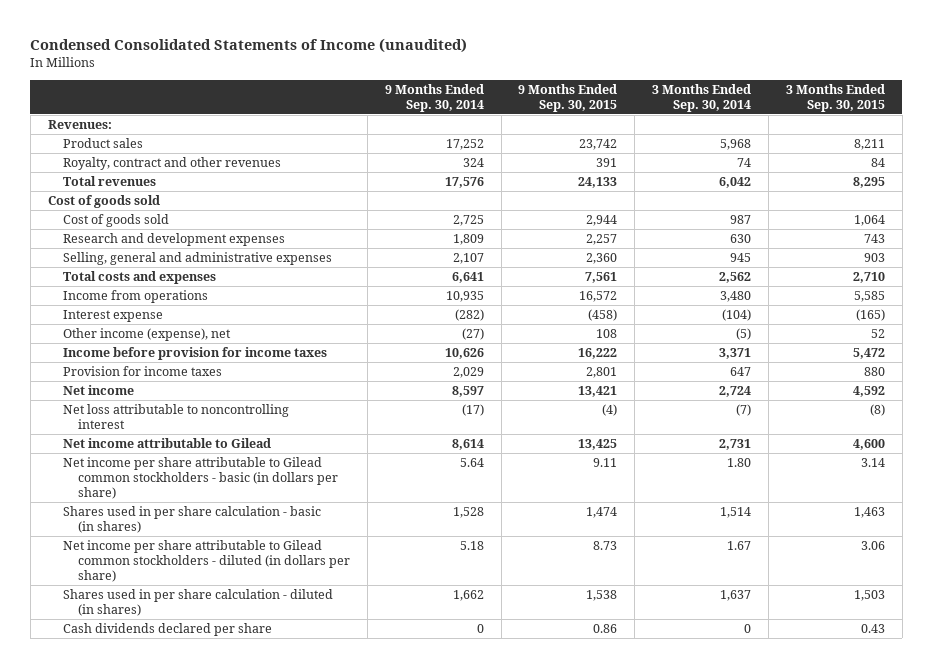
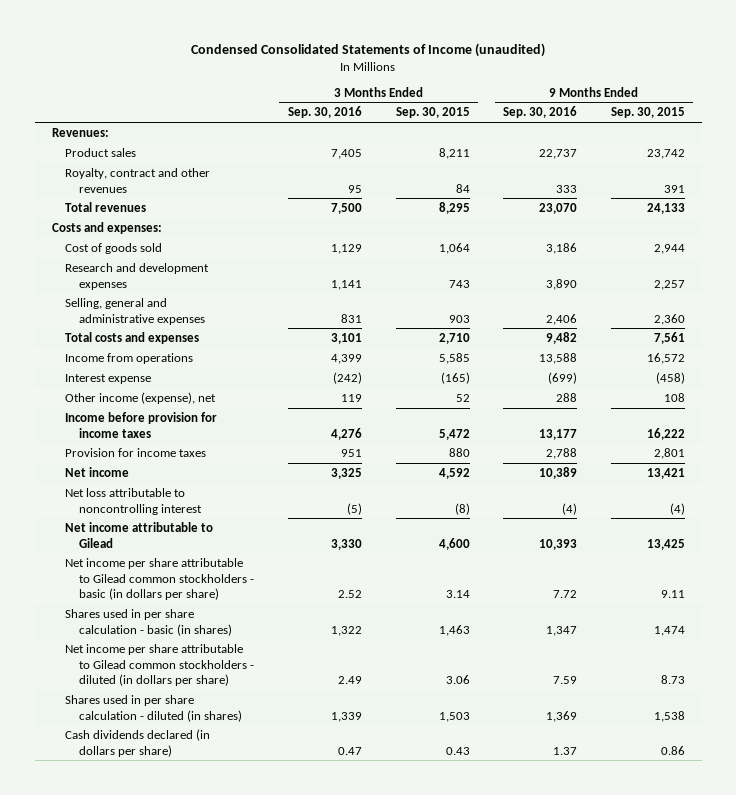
[384,83,484,112] 9 Months Ended Sep. 30, 2014 -> none
[652,83,752,112] 3 Months Ended Sep. 30, 2014 -> none
none -> [287,106,362,119] Sep. 30, 2016
none -> [503,106,578,119] Sep. 30, 2016
[47,195,160,209] Cost of goods sold -> [51,221,162,234] Costs and expenses:
[62,623,272,637] Cash dividends declared per share -> [65,728,211,757] Cash dividends declared (in dollars per share)

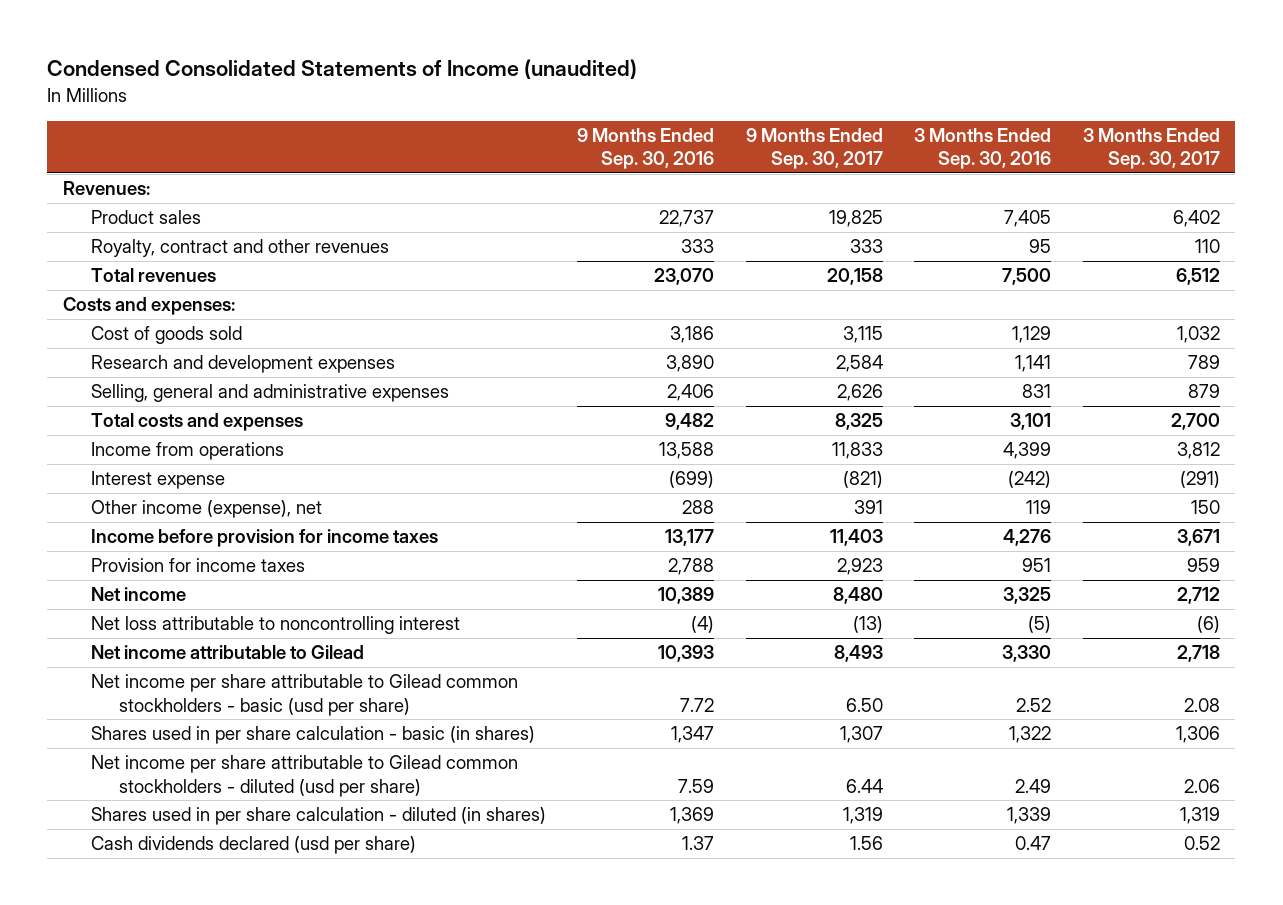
[395,107,470,119] Sep. 30, 2015 -> none
[610,107,685,119] Sep. 30, 2015 -> none
none -> [745,127,883,170] 9 Months Ended Sep. 30, 2017
none -> [1082,127,1220,170] 3 Months Ended Sep. 30, 2017
[65,557,255,601] Net income per share attributable to Gilead common stockholders - basic (in dollars per share) -> [90,674,518,716] Net income per share attributable to Gilead common stockholders - basic (usd per share)
[65,643,255,687] Net income per share attributable to Gilead common stockholders - diluted (in dollars per share) -> [90,755,518,797] Net income per share attributable to Gilead common stockholders - diluted (usd per share)
[65,728,211,757] Cash dividends declared (in dollars per share) -> [90,836,416,855] Cash dividends declared (usd per share)

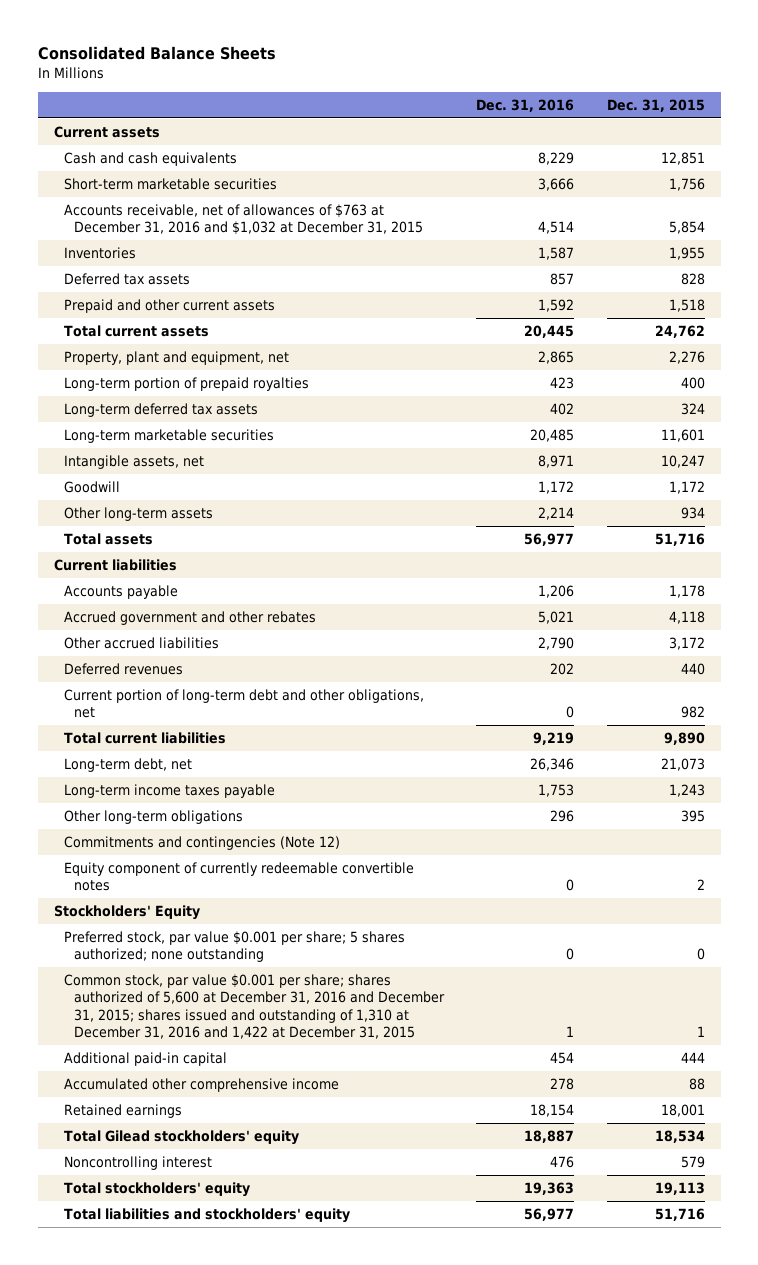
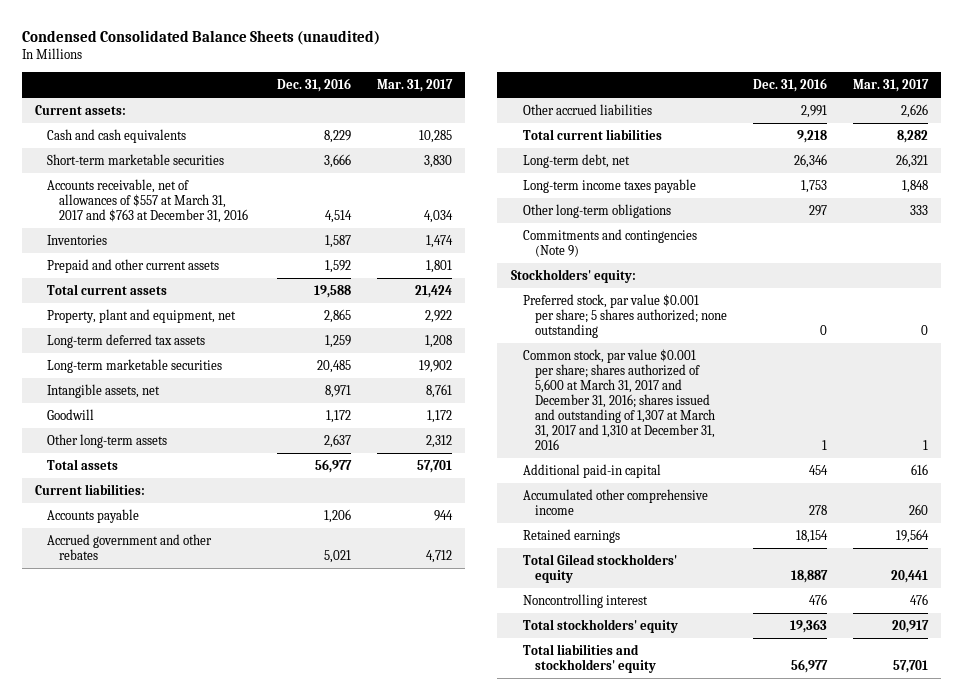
[37,46,276,61] Consolidated Balance Sheets -> [21,29,380,45] Condensed Consolidated Balance Sheets (unaudited)
[606,98,705,112] Dec. 31, 2015 -> none
none -> [377,78,454,92] Mar. 31, 2017
[53,126,160,139] Current assets -> [34,104,126,115] Current assets:
[63,204,424,236] Accounts receivable, net of allowances of $763 at December 31, 2016 and $1,032 at December 31, 2015 -> [46,178,248,223] Accounts receivable, net of allowances of $557 at March 31, 2017 and $763 at December 31, 2016
[63,273,190,286] Deferred tax assets -> none
[524,325,575,339] 20,445 -> [314,284,352,298] 19,588
[63,377,309,392] Long-term portion of prepaid royalties -> none
[550,403,575,416] 402 -> [325,334,352,348] 1,259
[538,507,575,521] 2,214 -> [324,433,352,448] 2,637
[53,559,177,572] Current liabilities -> [34,483,145,495] Current liabilities:
[63,663,183,676] Deferred revenues -> none
[63,689,424,719] Current portion of long-term debt and other obligations, net -> none
[538,637,575,651] 2,790 -> [800,104,827,118] 2,991
[533,732,575,746] 9,219 -> [796,129,827,143] 9,218
[63,862,414,892] Equity component of currently redeemable convertible notes -> none
[550,810,575,823] 296 -> [808,204,827,216] 297
[63,836,340,851] Commitments and contingencies (Note 12) -> [522,228,697,257] Commitments and contingencies (Note 9)
[53,905,200,921] Stockholders' Equity -> [510,268,636,283] Stockholders' equity:
[63,974,446,1039] Common stock, par value $0.001 per share; shares authorized of 5,600 at December 31, 2016 and December 31, 2015; shares issued and outstanding of 1,310 at December 31, 2016 and 1,422 at December 31, 2015 -> [522,348,715,450] Common stock, par value $0.001 per share; shares authorized of 5,600 at March 31, 2017 and December 31, 2016; shares issued and outstanding of 1,307 at March 31, 2017 and 1,310 at December 31, 2016

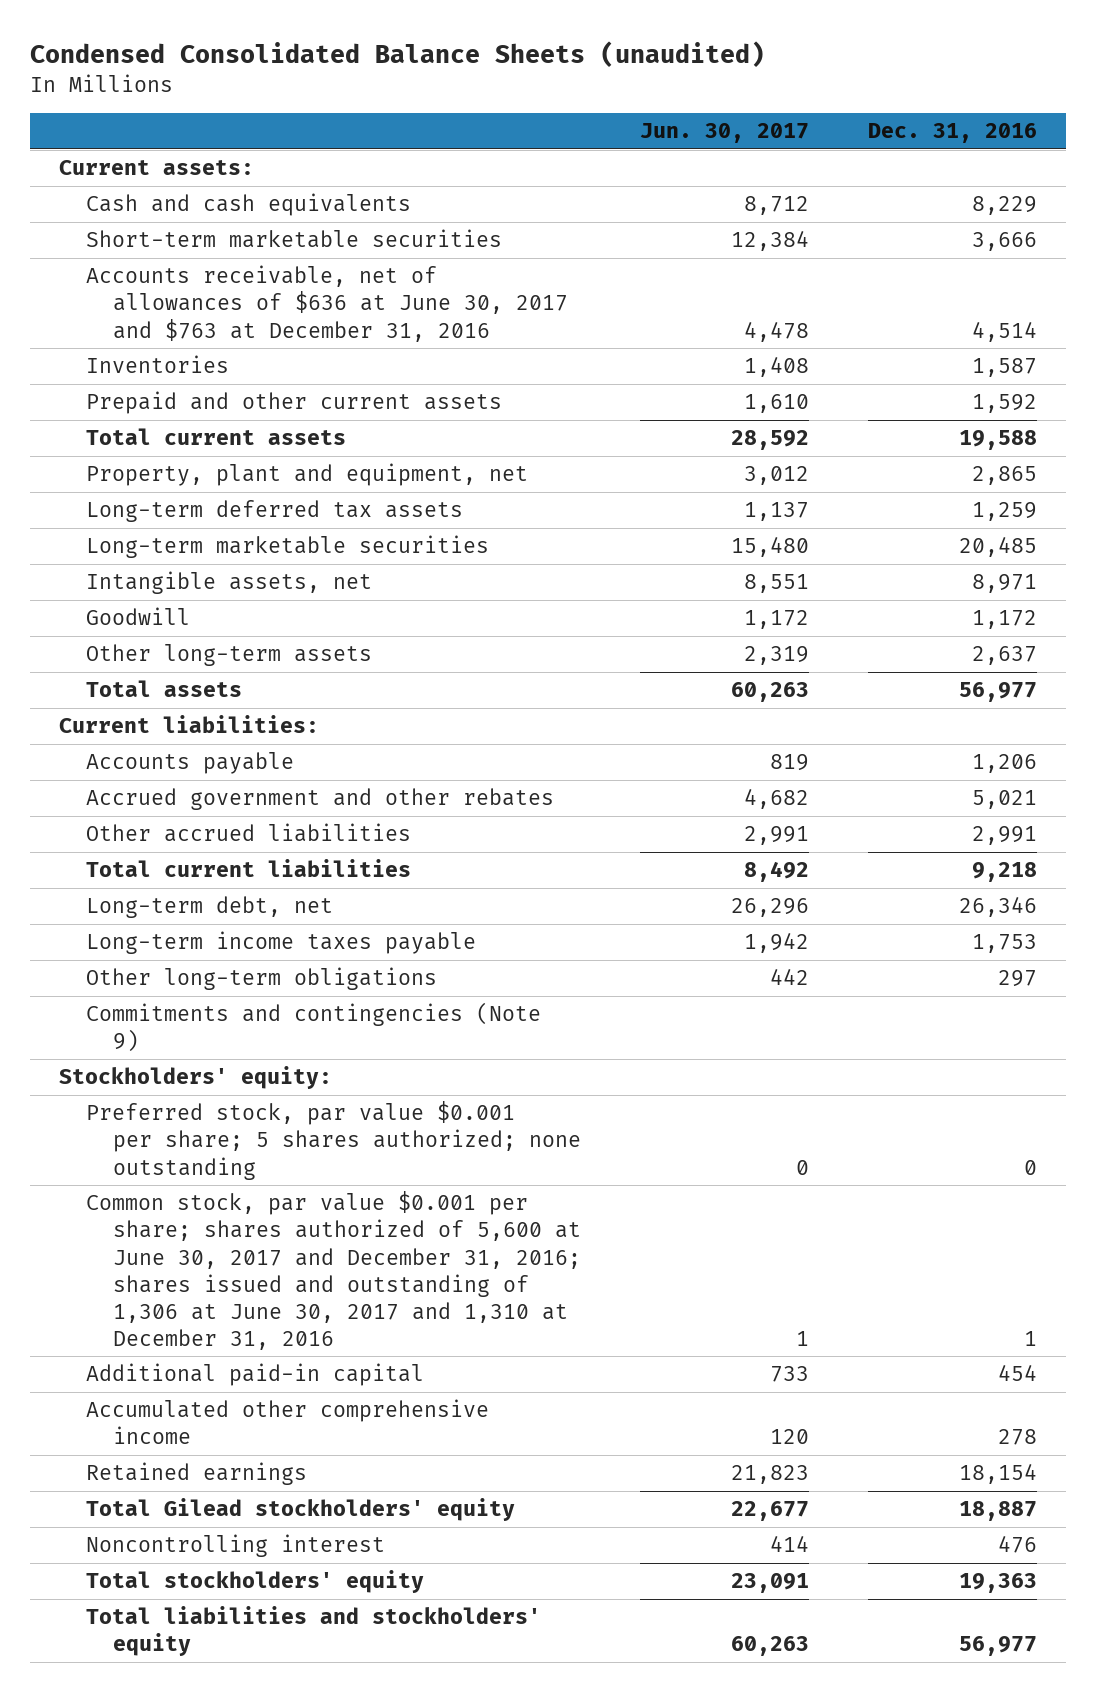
[377,78,454,92] Mar. 31, 2017 -> none
none -> [640,123,810,144] Jun. 30, 2017
[46,178,248,223] Accounts receivable, net of allowances of $557 at March 31, 2017 and $763 at December 31, 2016 -> [86,265,569,342] Accounts receivable, net of allowances of $636 at June 30, 2017 and $763 at December 31, 2016
[522,348,715,450] Common stock, par value $0.001 per share; shares authorized of 5,600 at March 31, 2017 and December 31, 2016; shares issued and outstanding of 1,307 at March 31, 2017 and 1,310 at December 31, 2016 -> [86,1191,582,1350] Common stock, par value $0.001 per share; shares authorized of 5,600 at June 30, 2017 and December 31, 2016; shares issued and outstanding of 1,306 at June 30, 2017 and 1,310 at December 31, 2016

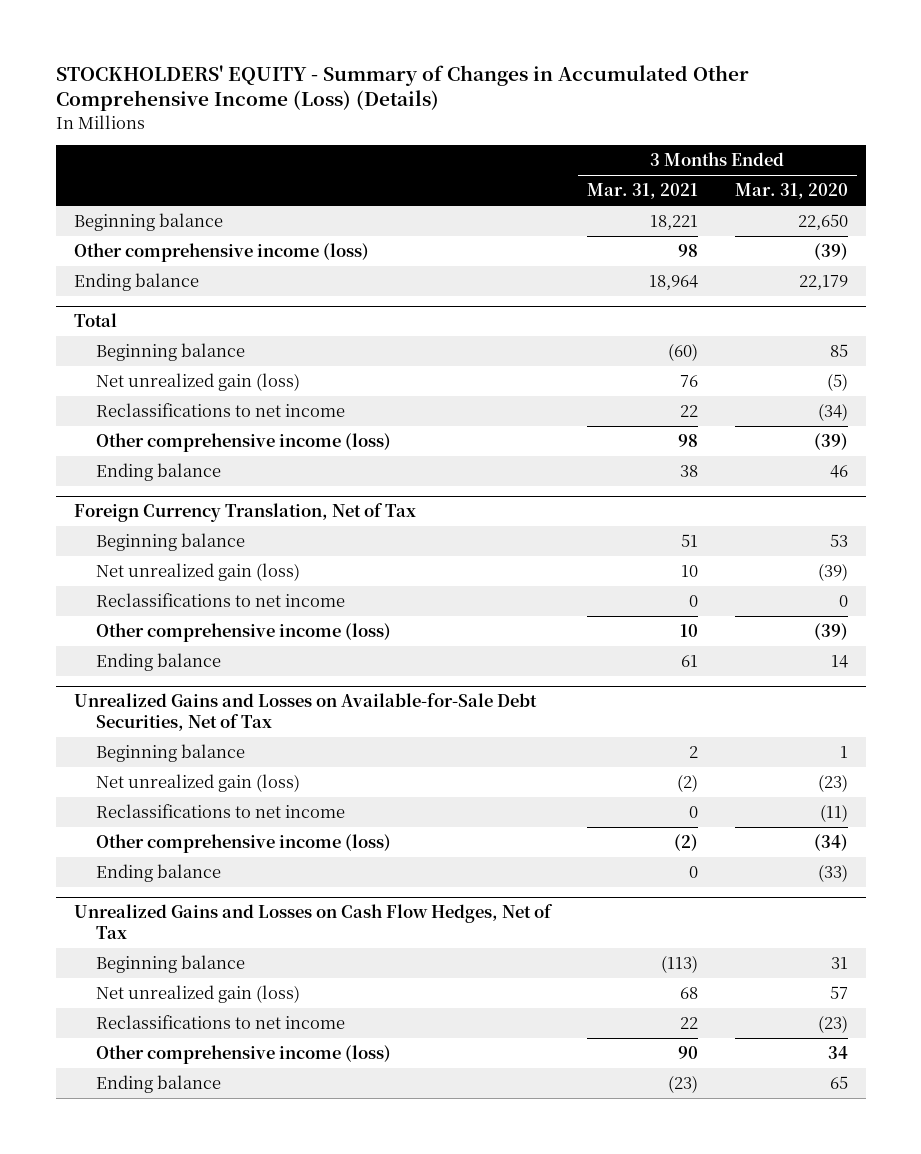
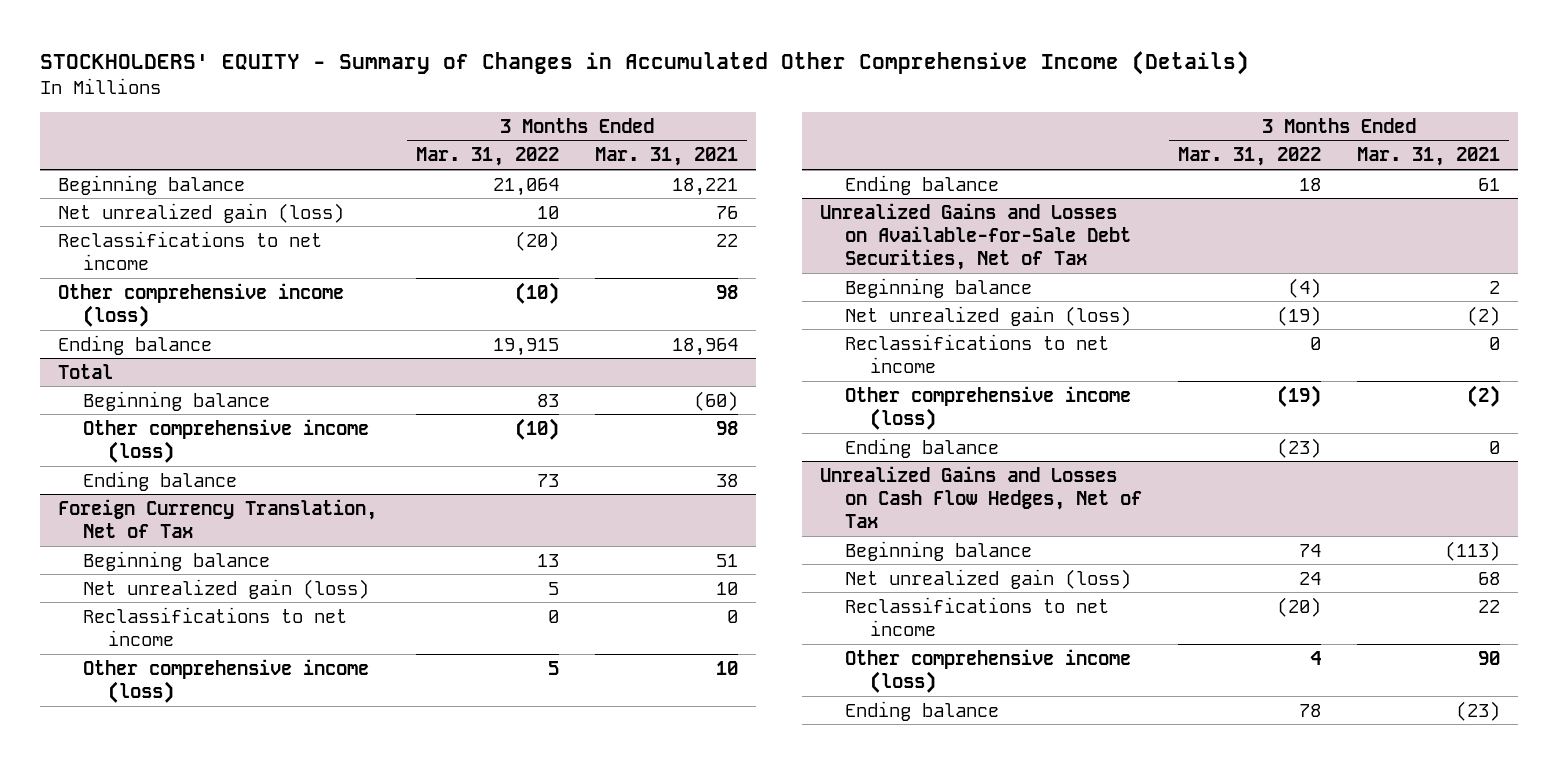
[55,64,749,112] STOCKHOLDERS' EQUITY - Summary of Changes in Accumulated Other Comprehensive Income (Loss) (Details) -> [40,50,1250,75] STOCKHOLDERS' EQUITY - Summary of Changes in Accumulated Other Comprehensive Income (Details)
[734,183,848,200] Mar. 31, 2020 -> none
none -> [416,147,560,167] Mar. 31, 2022
none -> [58,202,345,223] Net unrealized gain (loss)
none -> [58,230,323,270] Reclassifications to net income
[96,373,301,392] Net unrealized gain (loss) -> none
[96,403,346,418] Reclassifications to net income -> none

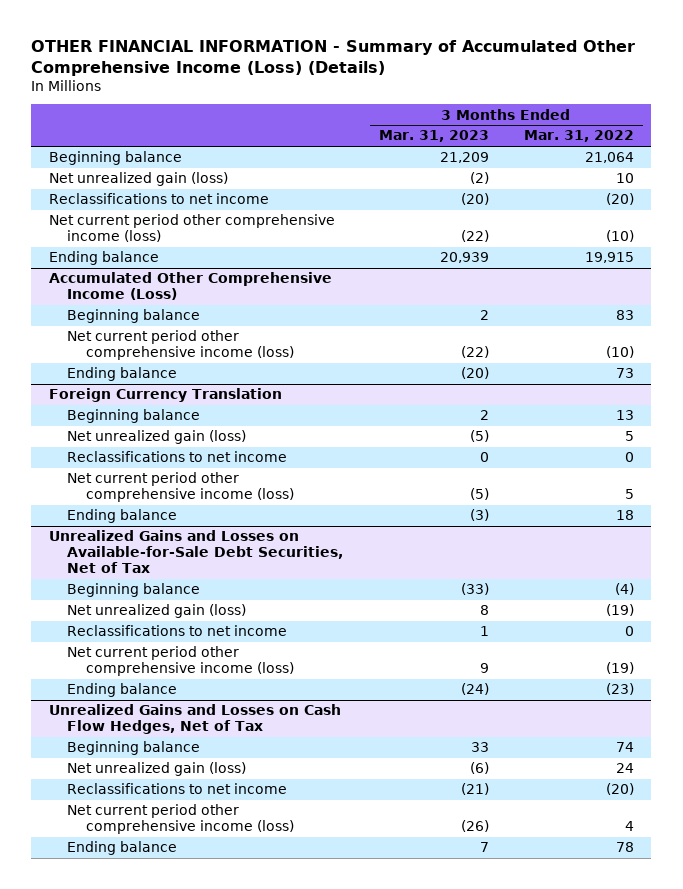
[40,50,1250,75] STOCKHOLDERS' EQUITY - Summary of Changes in Accumulated Other Comprehensive Income (Details) -> [31,40,636,76] OTHER FINANCIAL INFORMATION - Summary of Accumulated Other Comprehensive Income (Loss) (Details)
[595,147,739,167] Mar. 31, 2021 -> none
none -> [378,130,489,143] Mar. 31, 2023
[58,282,345,327] Other comprehensive income (loss) -> [49,214,336,243] Net current period other comprehensive income (loss)
[58,363,114,379] Total -> [49,272,333,301] Accumulated Other Comprehensive Income (Loss)
[83,418,370,463] Other comprehensive income (loss) -> [67,330,294,361] Net current period other comprehensive income (loss)
[58,498,378,538] Foreign Currency Translation, Net of Tax -> [49,388,283,403] Foreign Currency Translation
[83,658,370,703] Other comprehensive income (loss) -> [67,472,294,503] Net current period other comprehensive income (loss)
[845,385,1132,430] Other comprehensive income (loss) -> [67,646,294,677] Net current period other comprehensive income (loss)
[845,648,1132,693] Other comprehensive income (loss) -> [67,804,294,835] Net current period other comprehensive income (loss)

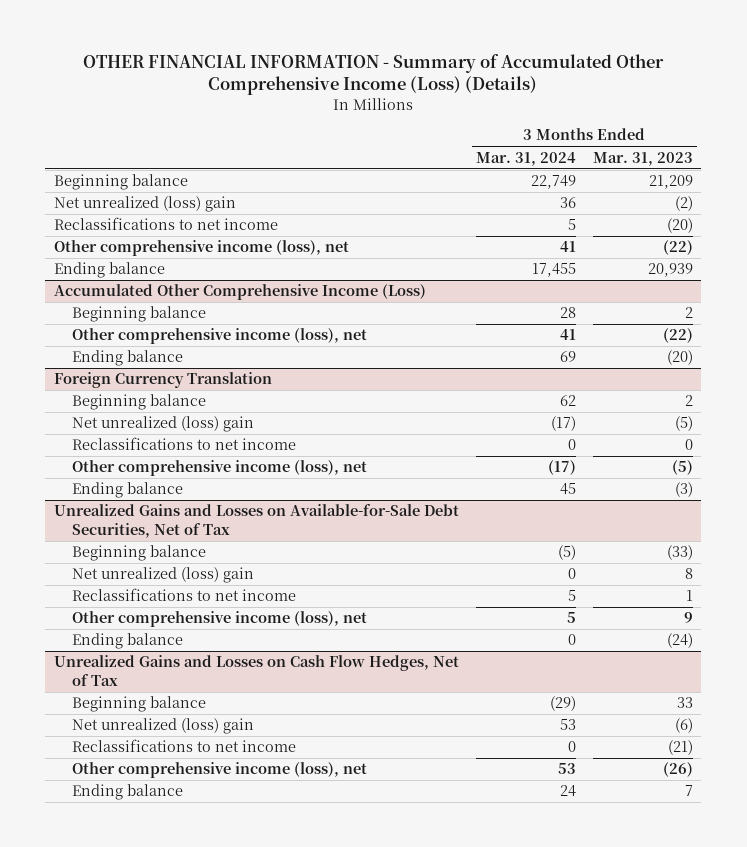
[523,130,634,143] Mar. 31, 2022 -> none
none -> [475,151,576,166] Mar. 31, 2024
[49,172,229,187] Net unrealized gain (loss) -> [53,196,236,213] Net unrealized (loss) gain
[49,214,336,243] Net current period other comprehensive income (loss) -> [53,240,349,257] Other comprehensive income (loss), net
[67,330,294,361] Net current period other comprehensive income (loss) -> [71,328,367,345] Other comprehensive income (loss), net
[67,430,247,445] Net unrealized gain (loss) -> [71,416,254,433] Net unrealized (loss) gain
[67,472,294,503] Net current period other comprehensive income (loss) -> [71,460,367,477] Other comprehensive income (loss), net
[67,604,247,619] Net unrealized gain (loss) -> [71,567,254,584] Net unrealized (loss) gain
[67,646,294,677] Net current period other comprehensive income (loss) -> [71,611,367,628] Other comprehensive income (loss), net
[67,762,247,777] Net unrealized gain (loss) -> [71,718,254,735] Net unrealized (loss) gain
[67,804,294,835] Net current period other comprehensive income (loss) -> [71,762,367,779] Other comprehensive income (loss), net

